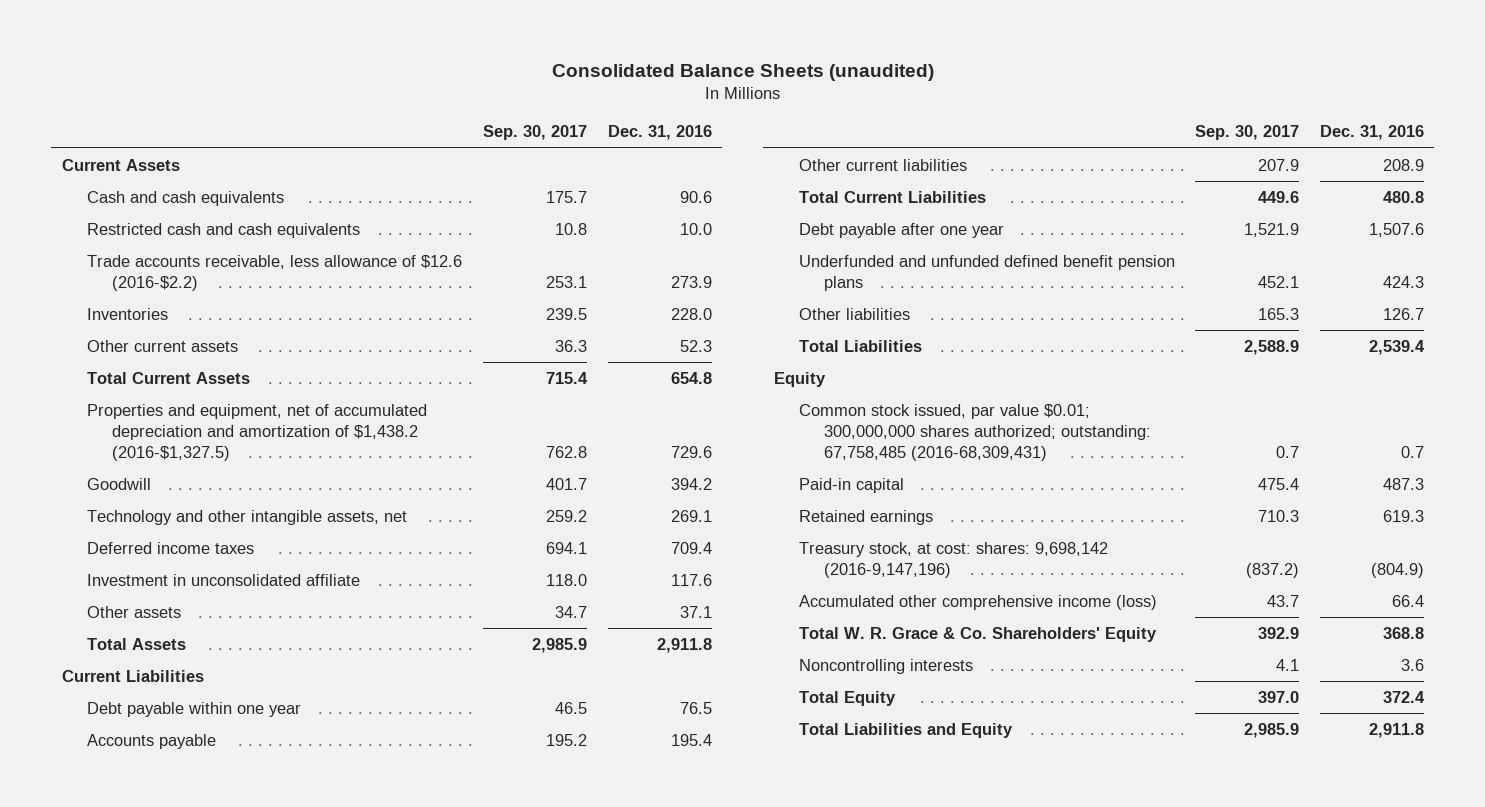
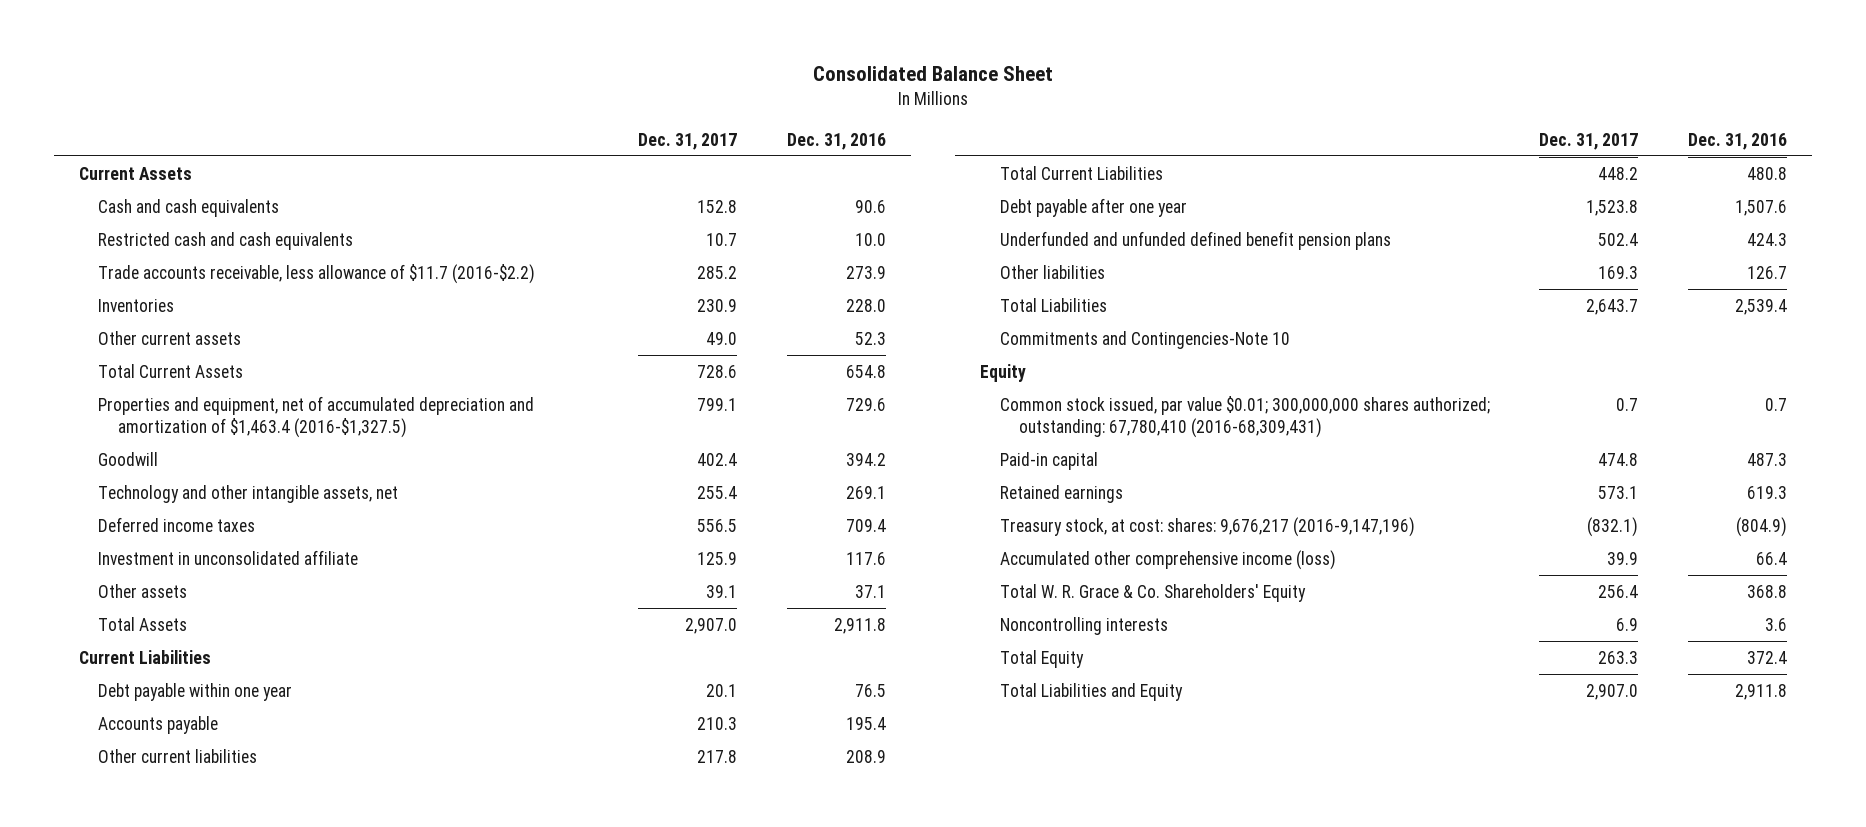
[551,64,934,82] Consolidated Balance Sheets (unaudited) -> [812,66,1053,82] Consolidated Balance Sheet
[483,125,588,141] Sep. 30, 2017 -> none
none -> [638,132,738,150] Dec. 31, 2017
[86,254,462,291] Trade accounts receivable, less allowance of $12.6 (2016-$2.2) -> [98,263,536,284] Trade accounts receivable, less allowance of $11.7 (2016-$2.2)
[86,403,427,462] Properties and equipment, net of accumulated depreciation and amortization of $1,438.2 (2016-$1,327.5) -> [98,395,535,438] Properties and equipment, net of accumulated depreciation and amortization of $1,463.4 (2016-$1,327.5)
none -> [999,330,1290,349] Commitments and Contingencies-Note 10
[798,403,1151,462] Common stock issued, par value $0.01; 300,000,000 shares authorized; outstanding: 67,758,485 (2016-68,309,431) -> [999,395,1490,438] Common stock issued, par value $0.01; 300,000,000 shares authorized; outstanding: 67,780,410 (2016-68,309,431)
[798,541,1108,578] Treasury stock, at cost: shares: 9,698,142 (2016-9,147,196) -> [999,516,1415,537] Treasury stock, at cost: shares: 9,676,217 (2016-9,147,196)

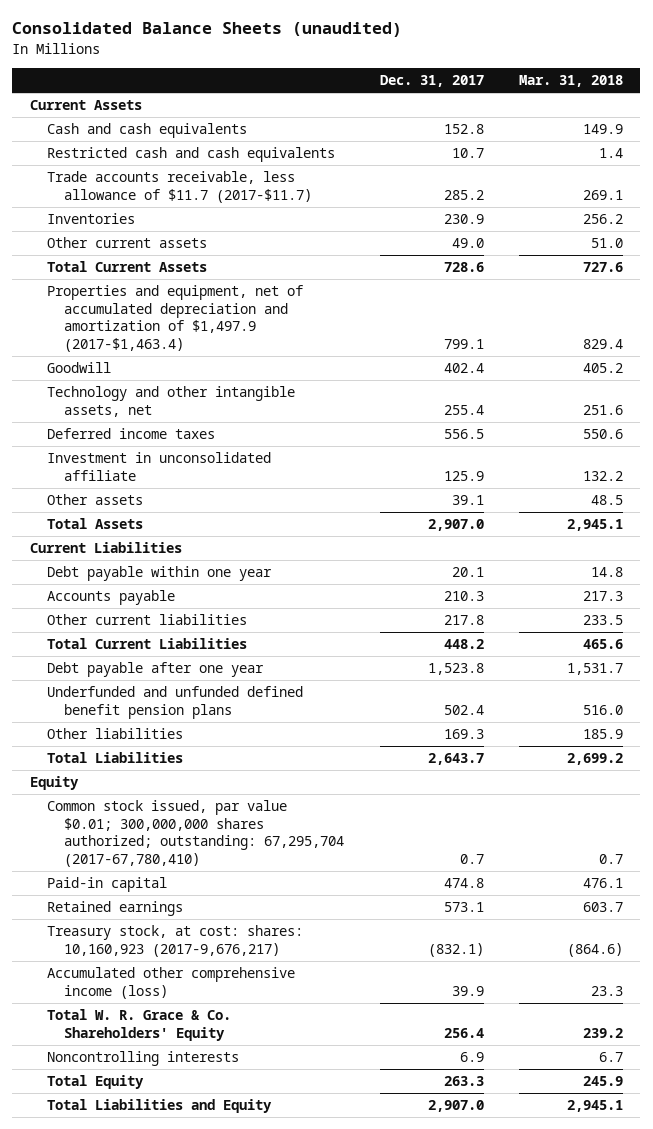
[812,66,1053,82] Consolidated Balance Sheet -> [12,22,403,38] Consolidated Balance Sheets (unaudited)
[786,132,886,150] Dec. 31, 2016 -> none
none -> [518,75,623,88] Mar. 31, 2018
[98,263,536,284] Trade accounts receivable, less allowance of $11.7 (2016-$2.2) -> [47,171,313,203] Trade accounts receivable, less allowance of $11.7 (2017-$11.7)
[98,395,535,438] Properties and equipment, net of accumulated depreciation and amortization of $1,463.4 (2016-$1,327.5) -> [47,285,304,352] Properties and equipment, net of accumulated depreciation and amortization of $1,497.9 (2017-$1,463.4)
[999,330,1290,349] Commitments and Contingencies-Note 10 -> none
[999,395,1490,438] Common stock issued, par value $0.01; 300,000,000 shares authorized; outstanding: 67,780,410 (2016-68,309,431) -> [47,800,345,867] Common stock issued, par value $0.01; 300,000,000 shares authorized; outstanding: 67,295,704 (2017-67,780,410)
[999,516,1415,537] Treasury stock, at cost: shares: 9,676,217 (2016-9,147,196) -> [47,925,304,957] Treasury stock, at cost: shares: 10,160,923 (2017-9,676,217)

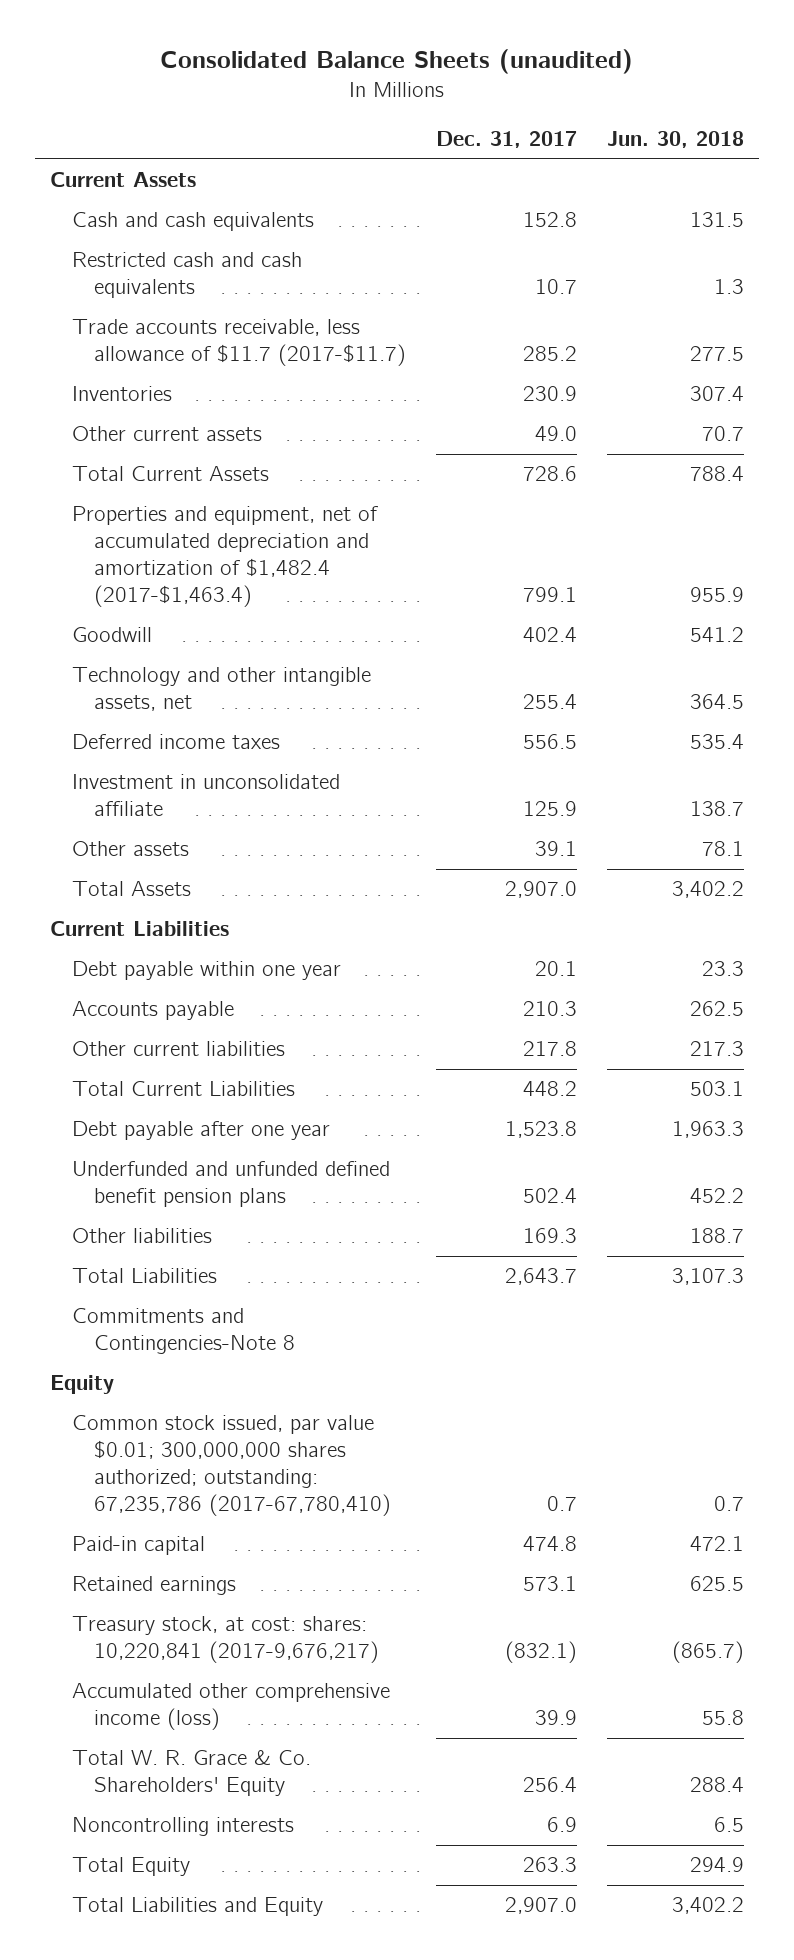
[518,75,623,88] Mar. 31, 2018 -> none
none -> [607,131,745,149] Jun. 30, 2018
[47,285,304,352] Properties and equipment, net of accumulated depreciation and amortization of $1,497.9 (2017-$1,463.4) -> [72,506,379,608] Properties and equipment, net of accumulated depreciation and amortization of $1,482.4 (2017-$1,463.4)
none -> [72,1308,296,1355] Commitments and Contingencies-Note 8
[47,800,345,867] Common stock issued, par value $0.01; 300,000,000 shares authorized; outstanding: 67,295,704 (2017-67,780,410) -> [72,1415,392,1517] Common stock issued, par value $0.01; 300,000,000 shares authorized; outstanding: 67,235,786 (2017-67,780,410)
[47,925,304,957] Treasury stock, at cost: shares: 10,160,923 (2017-9,676,217) -> [72,1616,380,1664] Treasury stock, at cost: shares: 10,220,841 (2017-9,676,217)

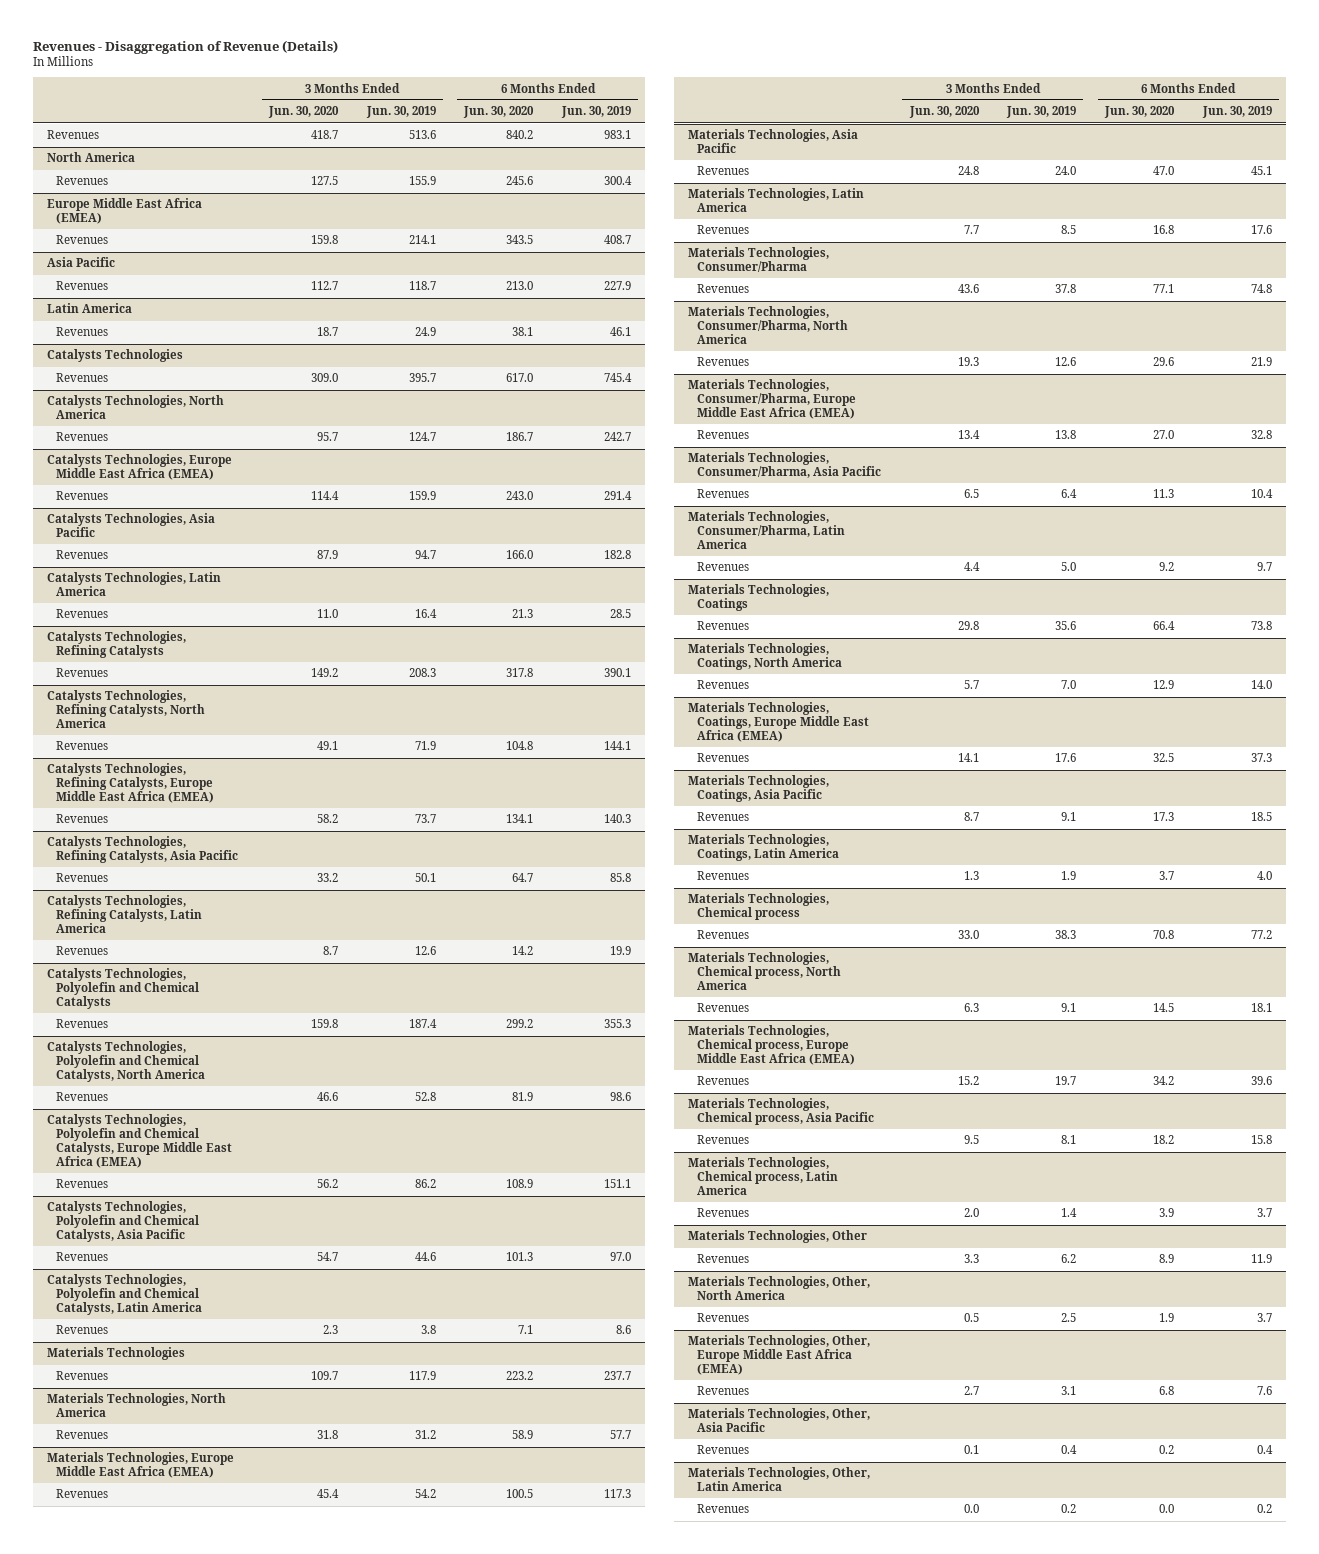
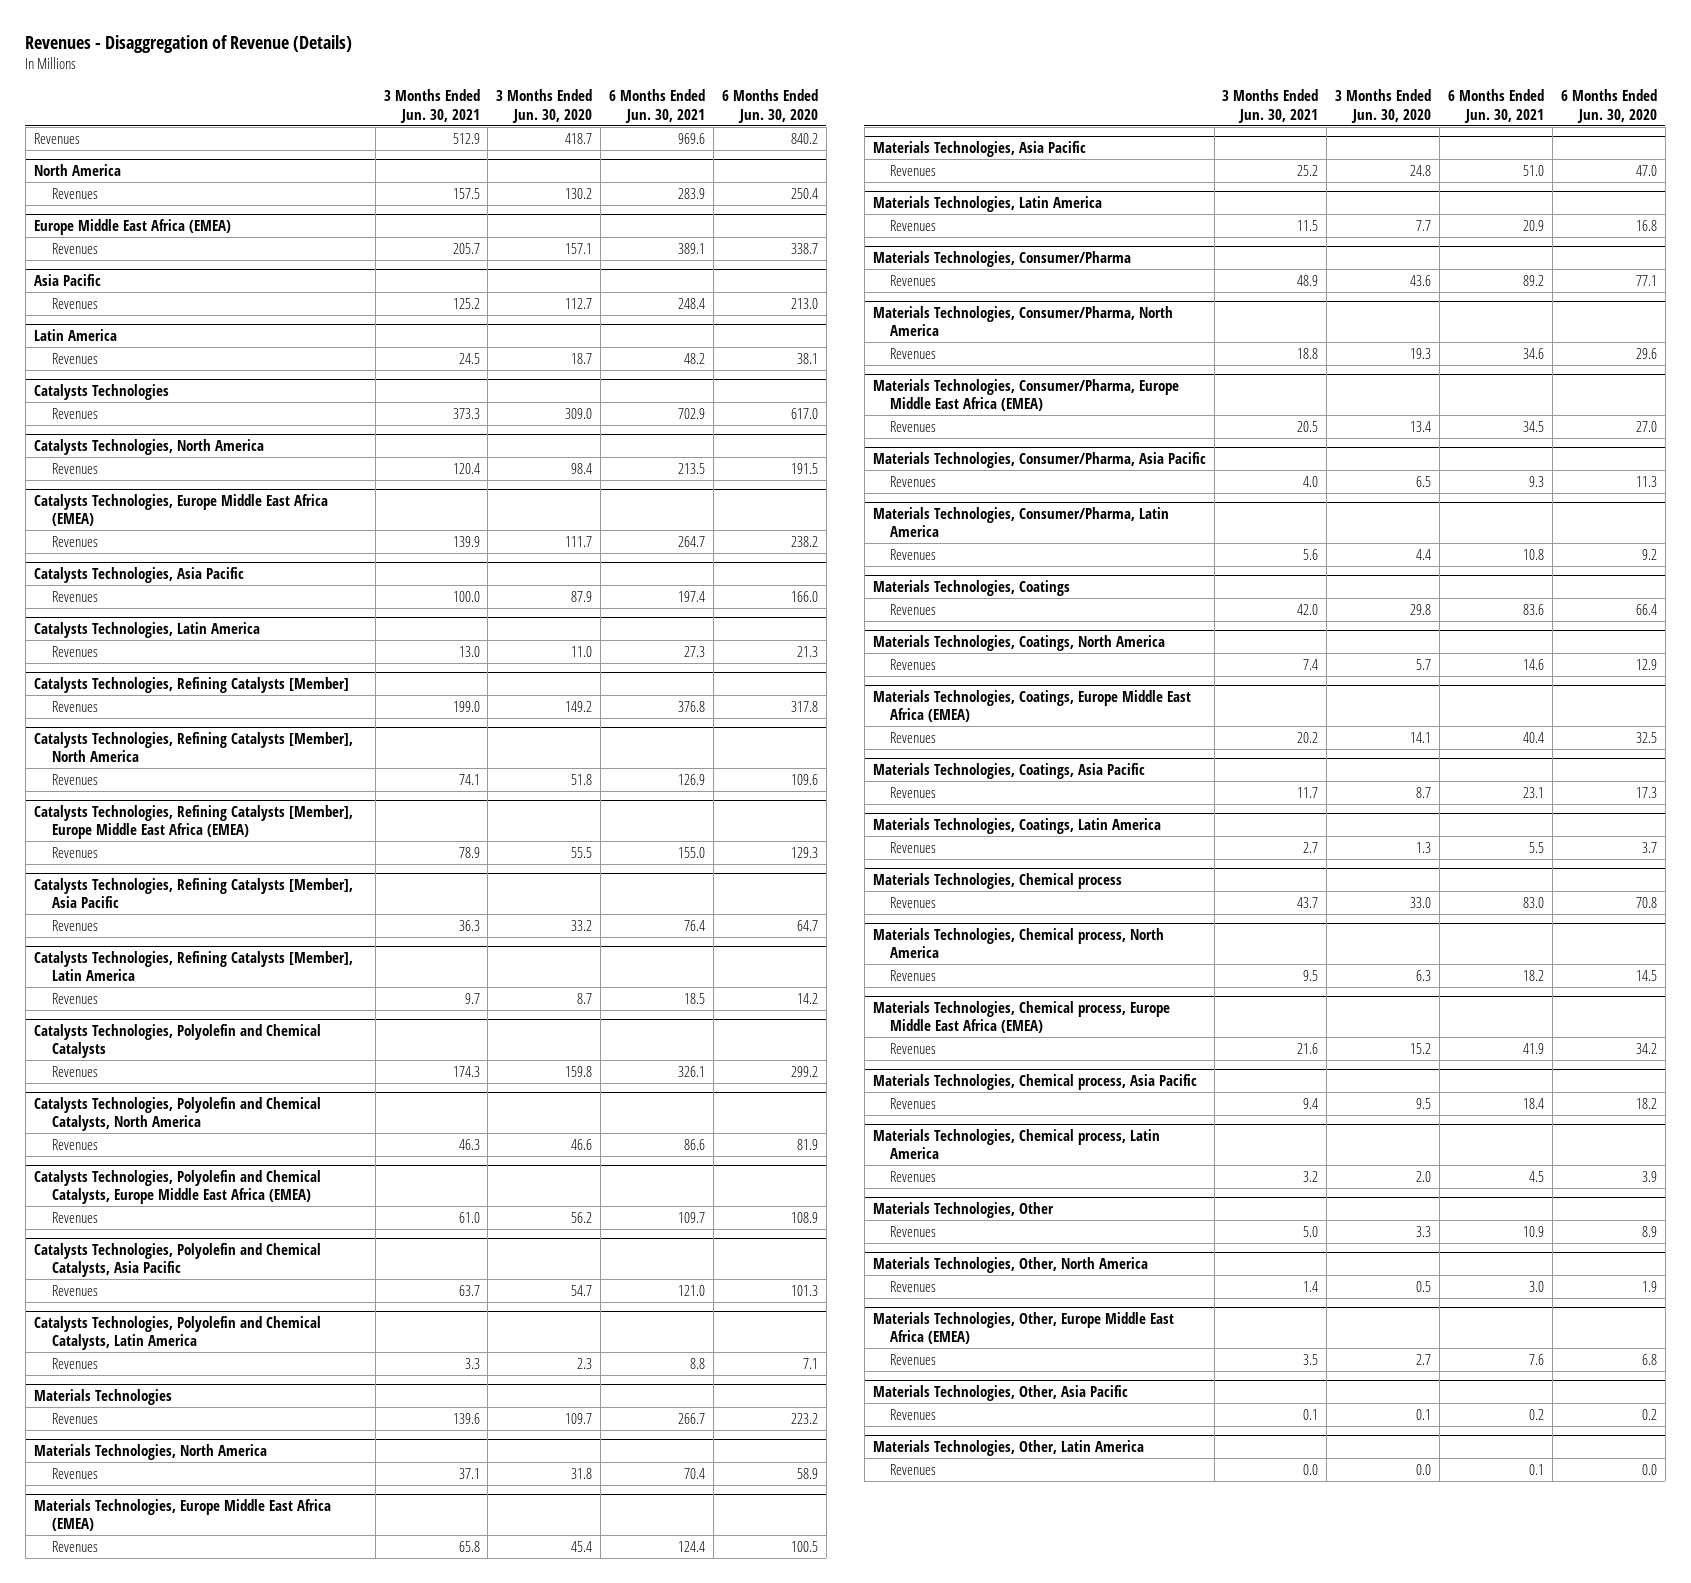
[365,106,436,119] Jun. 30, 2019 -> none
[561,106,632,119] Jun. 30, 2019 -> none
none -> [383,89,480,123] 3 Months Ended Jun. 30, 2021
none -> [609,89,706,123] 6 Months Ended Jun. 30, 2021
[310,176,338,186] 127.5 -> [565,187,593,199] 130.2
[506,176,534,186] 245.6 -> [790,187,818,199] 250.4
[310,235,338,245] 159.8 -> [565,242,593,254] 157.1
[506,235,534,245] 343.5 -> [790,242,818,254] 338.7
[316,432,338,442] 95.7 -> [571,462,593,474] 98.4
[506,432,534,442] 186.7 -> [790,462,818,474] 191.5
[310,491,339,501] 114.4 -> [565,535,593,547] 111.7
[506,491,534,501] 243.0 -> [790,535,818,547] 238.2
[47,631,187,659] Catalysts Technologies, Refining Catalysts -> [33,676,349,693] Catalysts Technologies, Refining Catalysts [Member]
[47,690,206,728] Catalysts Technologies, Refining Catalysts, North America -> [33,731,353,763] Catalysts Technologies, Refining Catalysts [Member], North America
[316,741,338,751] 49.1 -> [571,773,593,785] 51.8
[506,741,534,751] 104.8 -> [790,773,818,785] 109.6
[47,763,215,803] Catalysts Technologies, Refining Catalysts, Europe Middle East Africa (EMEA) -> [33,804,353,840] Catalysts Technologies, Refining Catalysts [Member], Europe Middle East Africa (EMEA)
[316,814,338,824] 58.2 -> [571,846,593,858] 55.5
[506,814,534,824] 134.1 -> [790,846,818,858] 129.3
[47,836,239,864] Catalysts Technologies, Refining Catalysts, Asia Pacific -> [33,877,353,909] Catalysts Technologies, Refining Catalysts [Member], Asia Pacific
[47,895,203,933] Catalysts Technologies, Refining Catalysts, Latin America -> [33,950,353,982] Catalysts Technologies, Refining Catalysts [Member], Latin America

